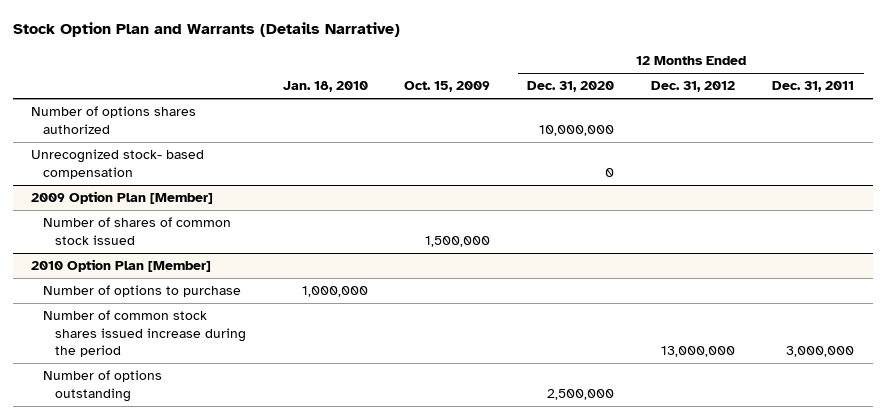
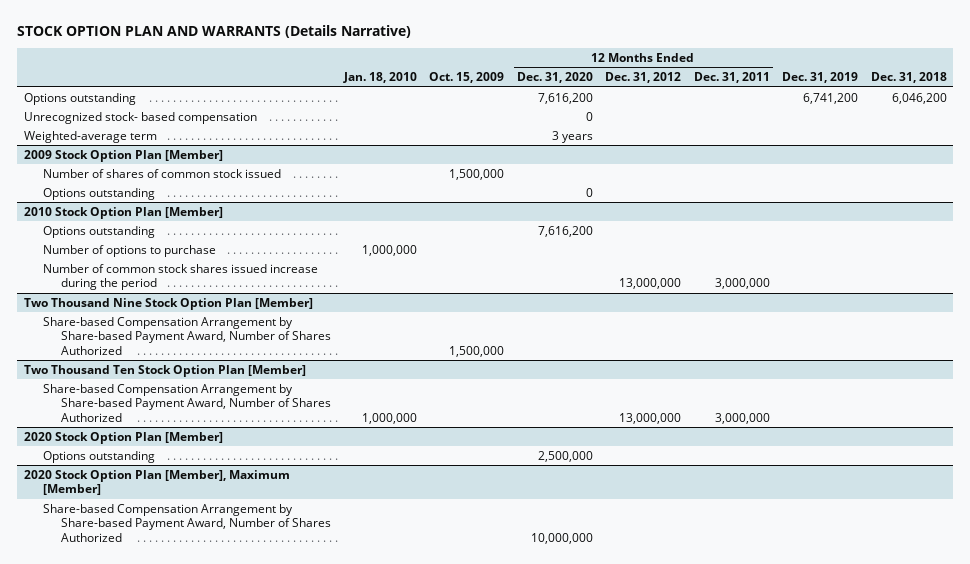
[12,22,400,38] Stock Option Plan and Warrants (Details Narrative) -> [17,25,412,39] STOCK OPTION PLAN AND WARRANTS (Details Narrative)
none -> [782,72,859,84] Dec. 31, 2019
none -> [870,72,947,84] Dec. 31, 2018
[31,106,197,134] Number of options shares authorized -> none
none -> [23,92,136,105] Options outstanding
none -> [23,130,157,143] Weighted-average term
[31,191,214,205] 2009 Option Plan [Member] -> [23,149,223,162] 2009 Stock Option Plan [Member]
none -> [42,187,155,200] Options outstanding
[31,259,212,273] 2010 Option Plan [Member] -> [23,206,223,219] 2010 Stock Option Plan [Member]
none -> [42,225,155,238] Options outstanding
[42,370,162,402] Number of options outstanding -> none
none -> [23,297,313,310] Two Thousand Nine Stock Option Plan [Member]
none -> [42,316,332,355] Share-based Compensation Arrangement by Share-based Payment Award, Number of Shares Authorized
none -> [23,364,306,377] Two Thousand Ten Stock Option Plan [Member]
none -> [42,383,332,422] Share-based Compensation Arrangement by Share-based Payment Award, Number of Shares Authorized
none -> [23,431,223,444] 2020 Stock Option Plan [Member]
none -> [42,450,155,463] Options outstanding
none -> [23,469,290,496] 2020 Stock Option Plan [Member], Maximum [Member]
none -> [42,503,332,542] Share-based Compensation Arrangement by Share-based Payment Award, Number of Shares Authorized

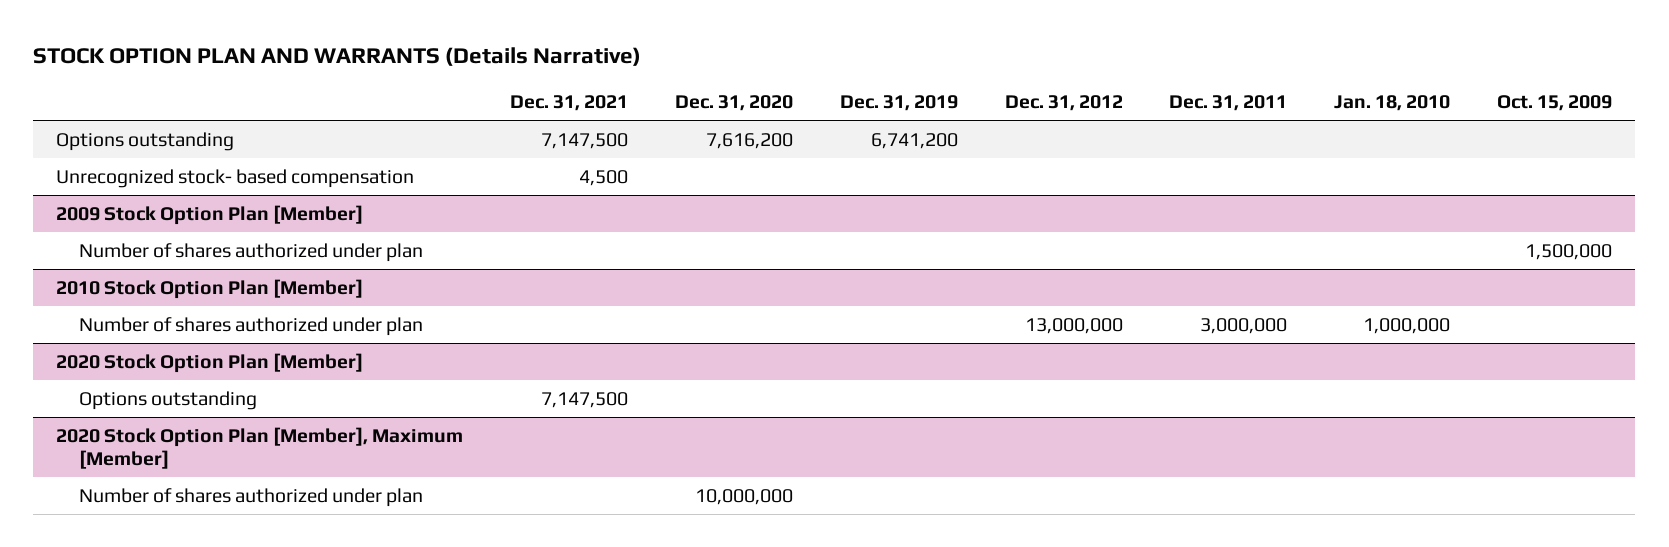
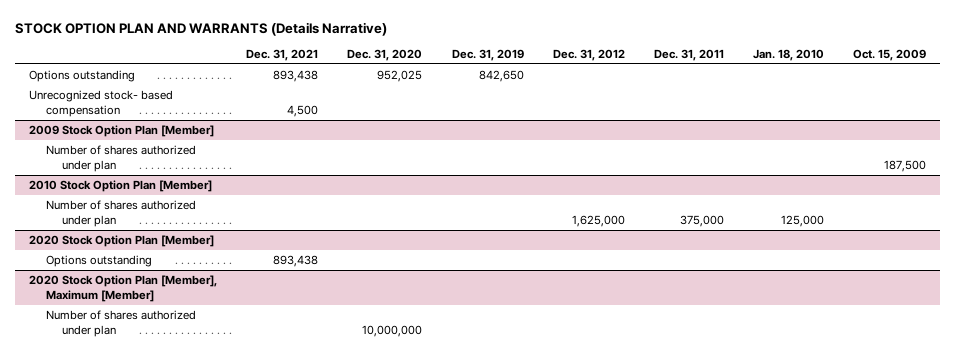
[541,133,629,150] 7,147,500 -> [273,69,319,82] 893,438
[706,133,794,150] 7,616,200 -> [377,69,423,82] 952,025
[870,133,958,150] 6,741,200 -> [478,69,524,82] 842,650
[1525,244,1613,261] 1,500,000 -> [883,159,926,172] 187,500
[1024,318,1123,335] 13,000,000 -> [571,214,625,227] 1,625,000
[1200,318,1288,335] 3,000,000 -> [679,214,724,227] 375,000
[1363,318,1451,335] 1,000,000 -> [780,214,824,227] 125,000
[541,392,629,409] 7,147,500 -> [273,254,319,267] 893,438

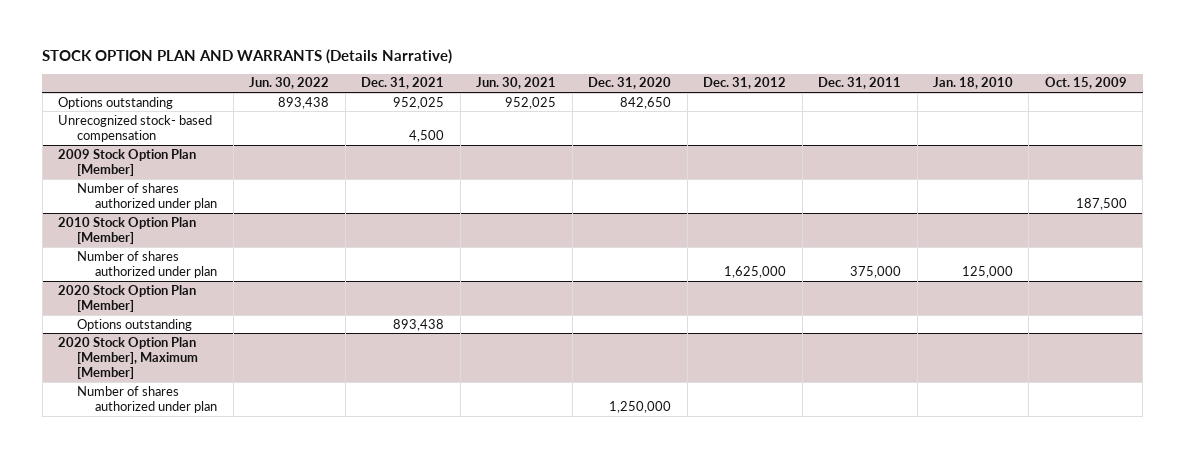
[451,49,524,62] Dec. 31, 2019 -> none
none -> [249,77,330,90] Jun. 30, 2022
none -> [476,77,557,90] Jun. 30, 2021
[273,69,319,82] 893,438 -> [393,96,445,109] 952,025
[377,69,423,82] 952,025 -> [620,96,672,109] 842,650
[362,324,423,337] 10,000,000 -> [609,400,672,413] 1,250,000

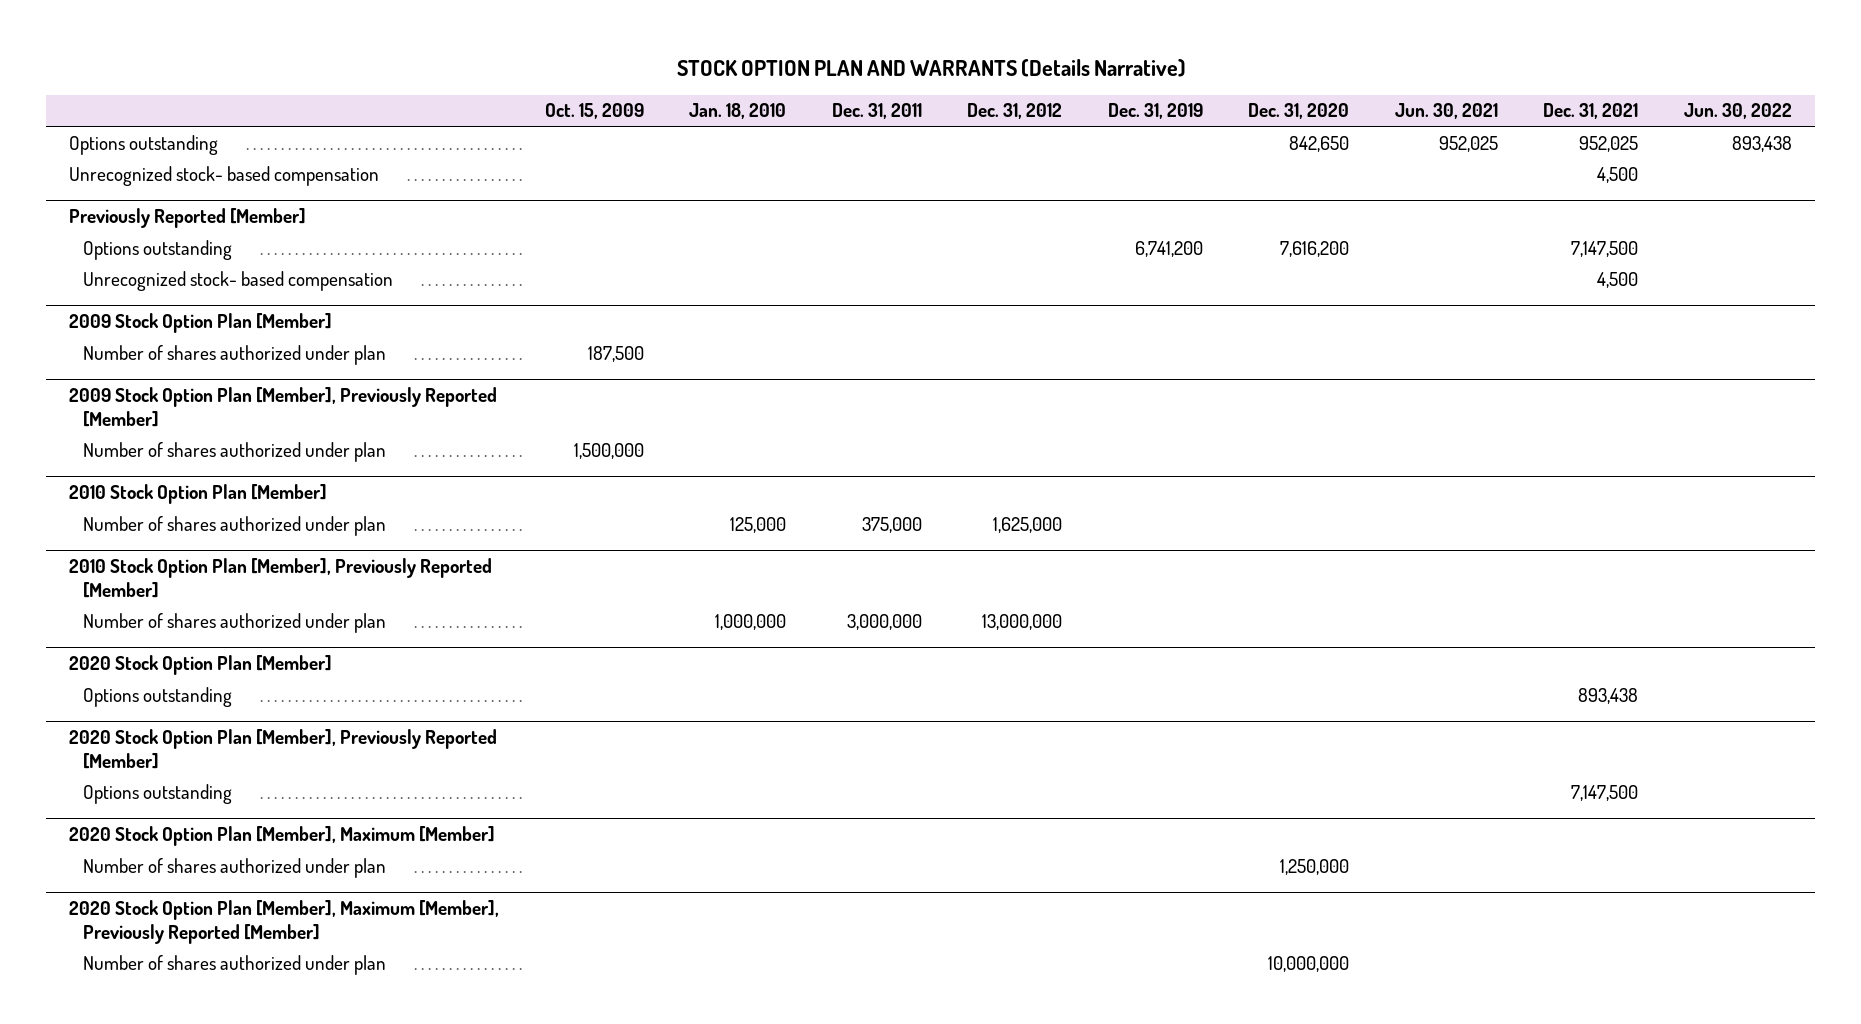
none -> [1107,103,1203,120] Dec. 31, 2019
none -> [69,208,307,229] Previously Reported [Member]
none -> [82,239,232,260] Options outstanding
none -> [82,270,393,291] Unrecognized stock- based compensation
none -> [69,387,498,427] 2009 Stock Option Plan [Member], Previously Reported [Member]
none -> [82,441,386,462] Number of shares authorized under plan
none -> [69,558,493,598] 2010 Stock Option Plan [Member], Previously Reported [Member]
none -> [82,612,386,633] Number of shares authorized under plan
none -> [69,729,498,769] 2020 Stock Option Plan [Member], Previously Reported [Member]
none -> [82,783,232,804] Options outstanding
none -> [69,900,500,944] 2020 Stock Option Plan [Member], Maximum [Member], Previously Reported [Member]
none -> [82,954,386,975] Number of shares authorized under plan

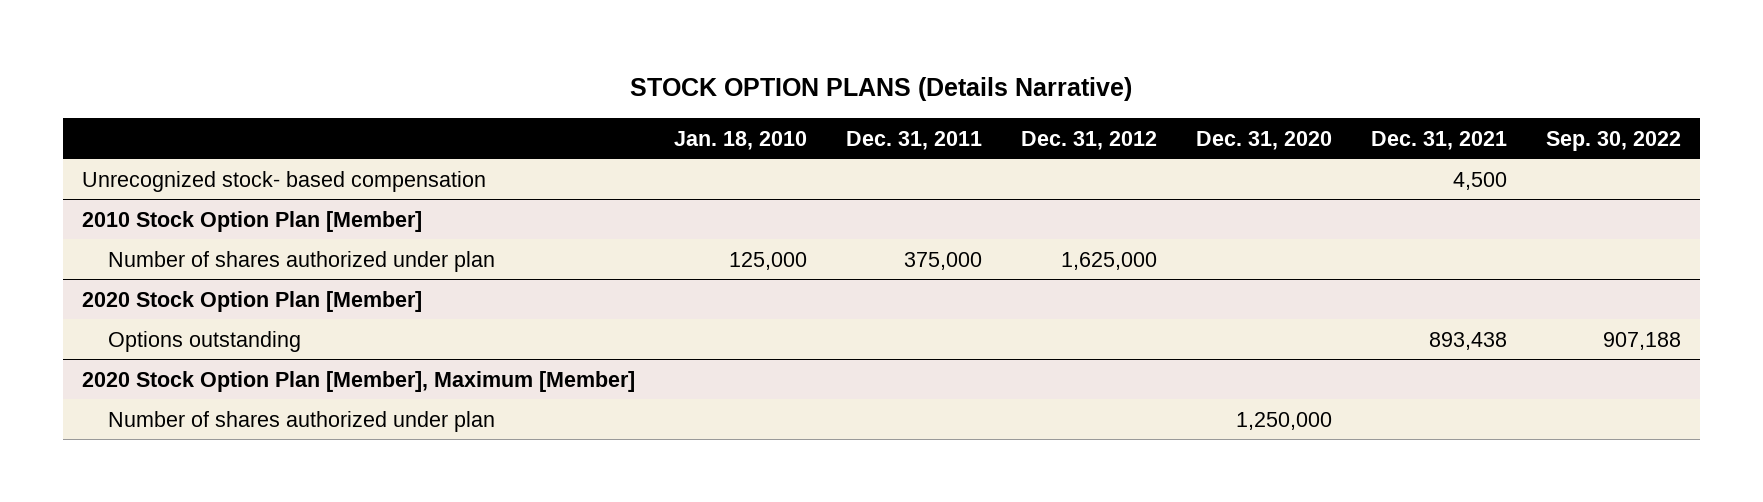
[676,58,1186,77] STOCK OPTION PLAN AND WARRANTS (Details Narrative) -> [630,77,1133,102] STOCK OPTION PLANS (Details Narrative)
[544,103,644,120] Oct. 15, 2009 -> none
[1107,103,1203,120] Dec. 31, 2019 -> none
[1394,103,1498,120] Jun. 30, 2021 -> none
[1683,103,1792,120] Jun. 30, 2022 -> none
none -> [1545,130,1681,151] Sep. 30, 2022
[69,134,219,155] Options outstanding -> none
[69,208,307,229] Previously Reported [Member] -> none
[82,239,232,260] Options outstanding -> none
[82,270,393,291] Unrecognized stock- based compensation -> none
[69,313,333,334] 2009 Stock Option Plan [Member] -> none
[82,344,386,365] Number of shares authorized under plan -> none
[69,387,498,427] 2009 Stock Option Plan [Member], Previously Reported [Member] -> none
[82,441,386,462] Number of shares authorized under plan -> none
[69,558,493,598] 2010 Stock Option Plan [Member], Previously Reported [Member] -> none
[82,612,386,633] Number of shares authorized under plan -> none
[69,729,498,769] 2020 Stock Option Plan [Member], Previously Reported [Member] -> none
[82,783,232,804] Options outstanding -> none
[69,900,500,944] 2020 Stock Option Plan [Member], Maximum [Member], Previously Reported [Member] -> none
[82,954,386,975] Number of shares authorized under plan -> none

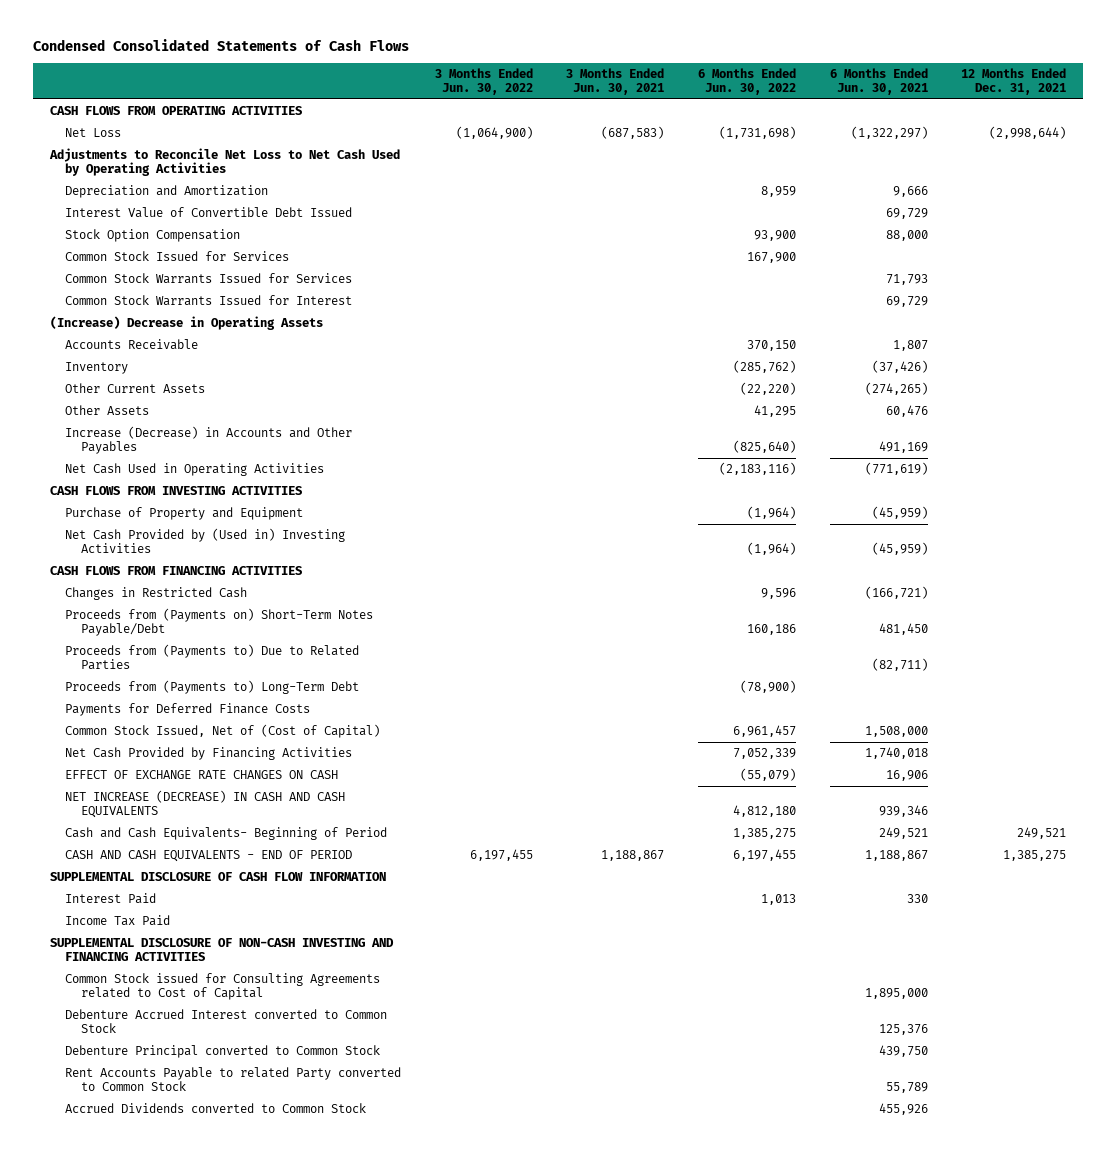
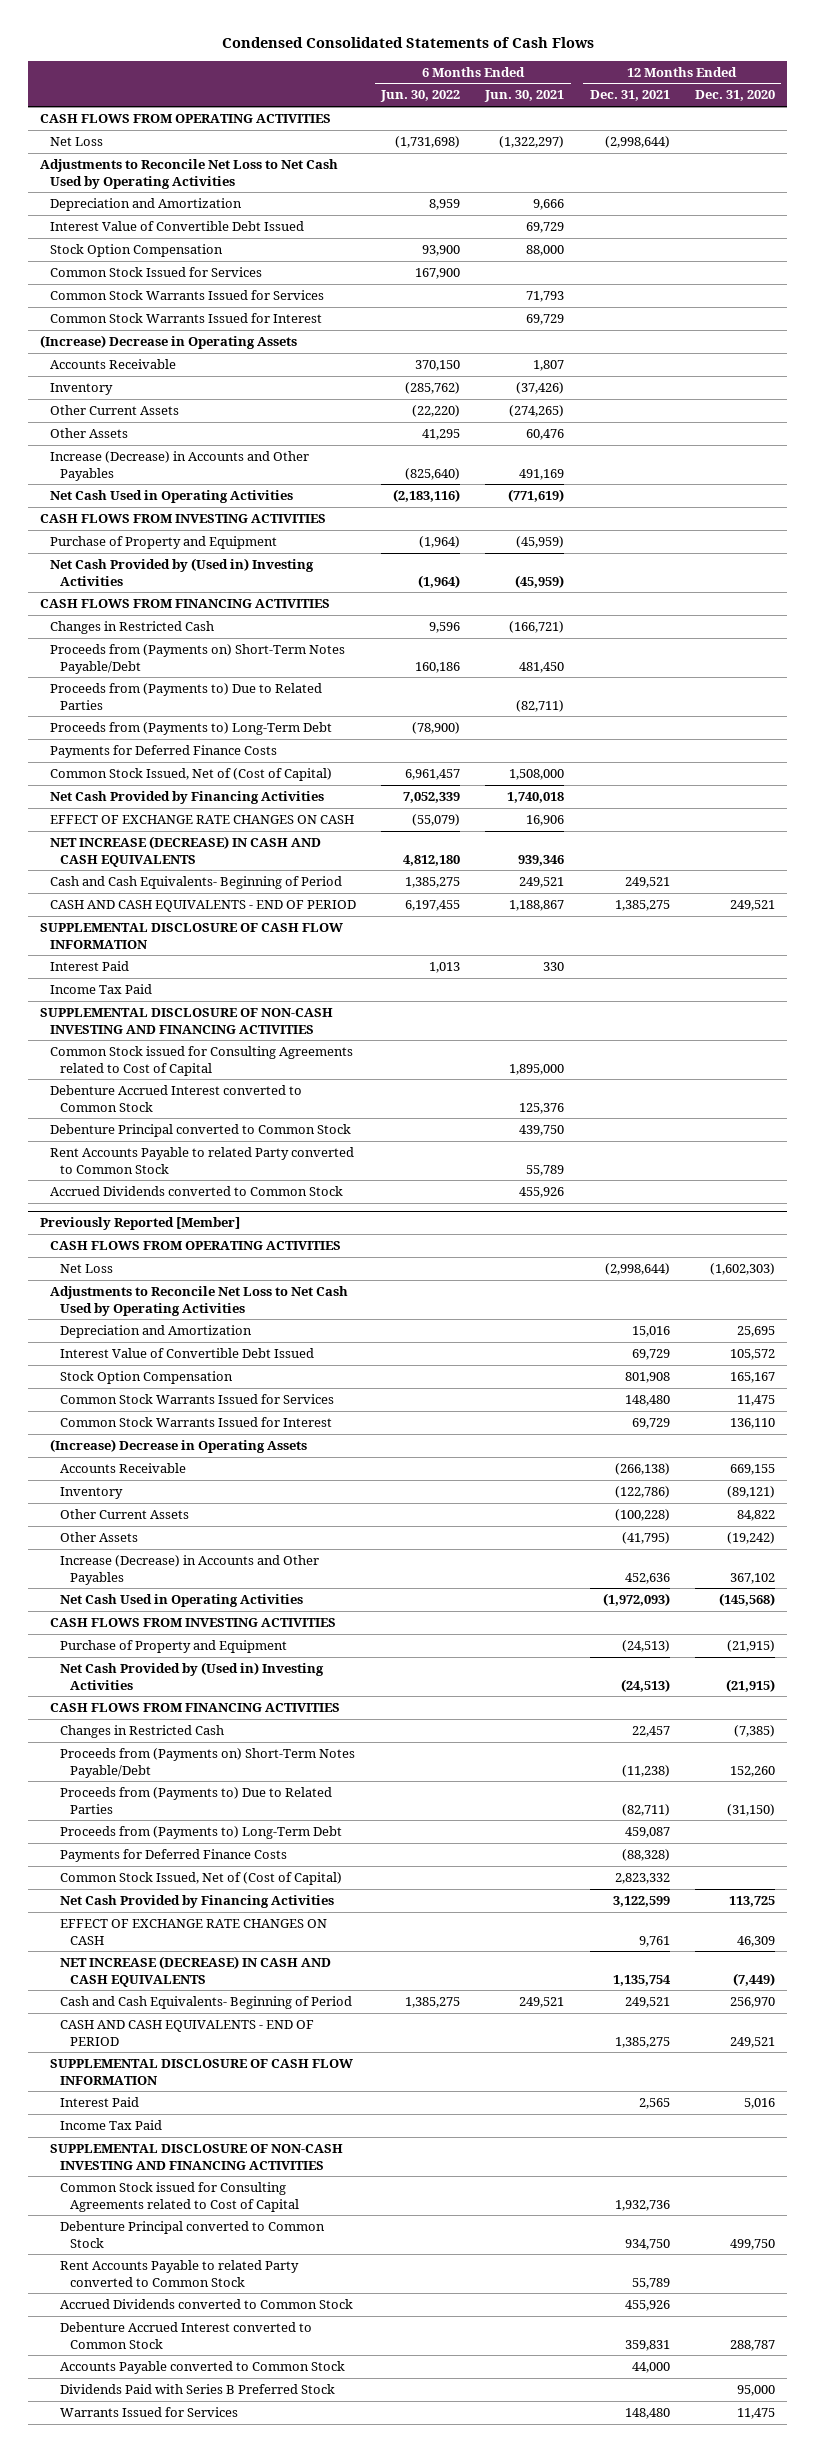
[434,68,533,96] 3 Months Ended Jun. 30, 2022 -> none
[566,68,665,96] 3 Months Ended Jun. 30, 2021 -> none
none -> [694,90,775,102] Dec. 31, 2020
none -> [40,1217,241,1231] Previously Reported [Member]
none -> [50,1241,342,1251] CASH FLOWS FROM OPERATING ACTIVITIES
none -> [60,1264,114,1274] Net Loss
none -> [50,1286,349,1316] Adjustments to Reconcile Net Loss to Net Cash Used by Operating Activities
none -> [60,1325,253,1339] Depreciation and Amortization
none -> [60,1348,315,1359] Interest Value of Convertible Debt Issued
none -> [60,1371,234,1385] Stock Option Compensation
none -> [60,1394,335,1405] Common Stock Warrants Issued for Services
none -> [60,1417,333,1428] Common Stock Warrants Issued for Interest
none -> [50,1439,308,1454] (Increase) Decrease in Operating Assets
none -> [60,1463,187,1474] Accounts Receivable
none -> [60,1487,124,1500] Inventory
none -> [60,1509,190,1520] Other Current Assets
none -> [60,1532,139,1543] Other Assets
none -> [60,1555,320,1585] Increase (Decrease) in Accounts and Other Payables
none -> [60,1594,304,1608] Net Cash Used in Operating Activities
none -> [50,1618,337,1628] CASH FLOWS FROM INVESTING ACTIVITIES
none -> [60,1640,288,1654] Purchase of Property and Equipment
none -> [60,1662,325,1690] Net Cash Provided by (Used in) Investing Activities
none -> [50,1703,341,1713] CASH FLOWS FROM FINANCING ACTIVITIES
none -> [60,1725,225,1739] Changes in Restricted Cash
none -> [60,1748,356,1778] Proceeds from (Payments on) Short-Term Notes Payable/Debt
none -> [60,1787,333,1814] Proceeds from (Payments to) Due to Related Parties
none -> [60,1826,343,1840] Proceeds from (Payments to) Long-Term Debt
none -> [60,1849,288,1863] Payments for Deferred Finance Costs
none -> [60,1872,343,1886] Common Stock Issued, Net of (Cost of Capital)
none -> [60,1895,335,1909] Net Cash Provided by Financing Activities
none -> [60,1919,328,1945] EFFECT OF EXCHANGE RATE CHANGES ON CASH
none -> [60,1956,332,1987] NET INCREASE (DECREASE) IN CASH AND CASH EQUIVALENTS
none -> [60,1996,353,2010] Cash and Cash Equivalents- Beginning of Period
none -> [60,2020,315,2046] CASH AND CASH EQUIVALENTS - END OF PERIOD
none -> [50,2059,354,2085] SUPPLEMENTAL DISCLOSURE OF CASH FLOW INFORMATION
none -> [60,2097,140,2108] Interest Paid
none -> [60,2120,163,2131] Income Tax Paid
none -> [50,2144,344,2170] SUPPLEMENTAL DISCLOSURE OF NON-CASH INVESTING AND FINANCING ACTIVITIES
none -> [60,2182,299,2212] Common Stock issued for Consulting Agreements related to Cost of Capital
none -> [60,2221,326,2248] Debenture Principal converted to Common Stock
none -> [60,2260,300,2287] Rent Accounts Payable to related Party converted to Common Stock
none -> [60,2299,354,2310] Accrued Dividends converted to Common Stock
none -> [60,2322,313,2349] Debenture Accrued Interest converted to Common Stock
none -> [60,2361,346,2375] Accounts Payable converted to Common Stock
none -> [60,2384,336,2395] Dividends Paid with Series B Preferred Stock
none -> [60,2407,239,2418] Warrants Issued for Services

